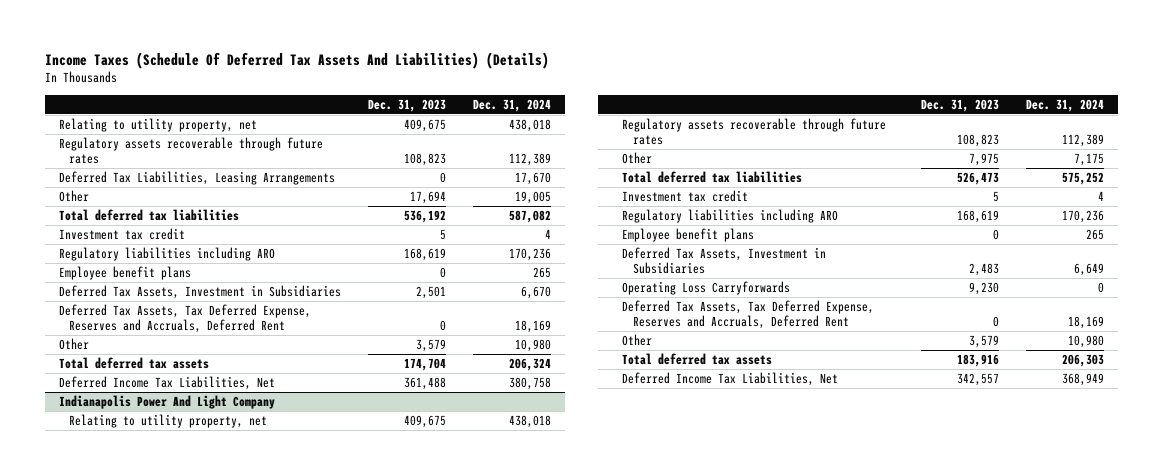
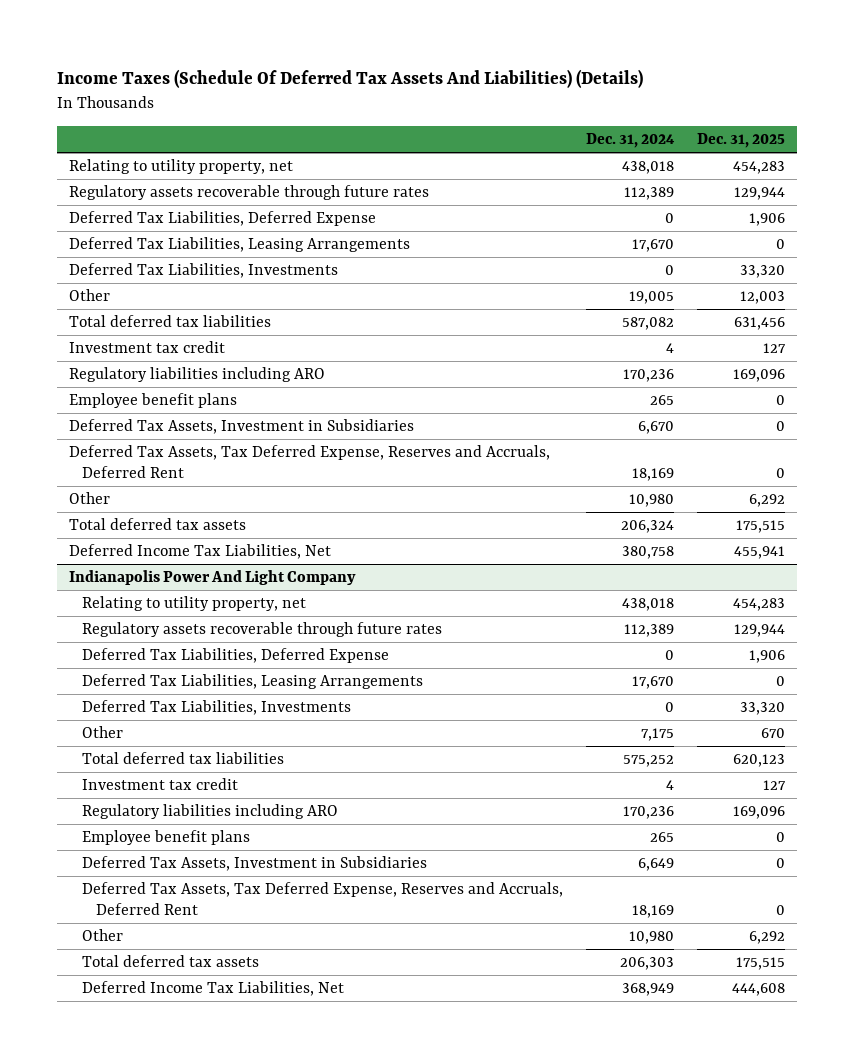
[368,99,447,113] Dec. 31, 2023 -> none
none -> [697,132,786,148] Dec. 31, 2025
none -> [68,211,376,227] Deferred Tax Liabilities, Deferred Expense
none -> [68,263,338,279] Deferred Tax Liabilities, Investments
none -> [82,648,390,664] Deferred Tax Liabilities, Deferred Expense
none -> [82,674,424,690] Deferred Tax Liabilities, Leasing Arrangements
none -> [82,700,352,716] Deferred Tax Liabilities, Investments
[621,280,790,295] Operating Loss Carryforwards -> none

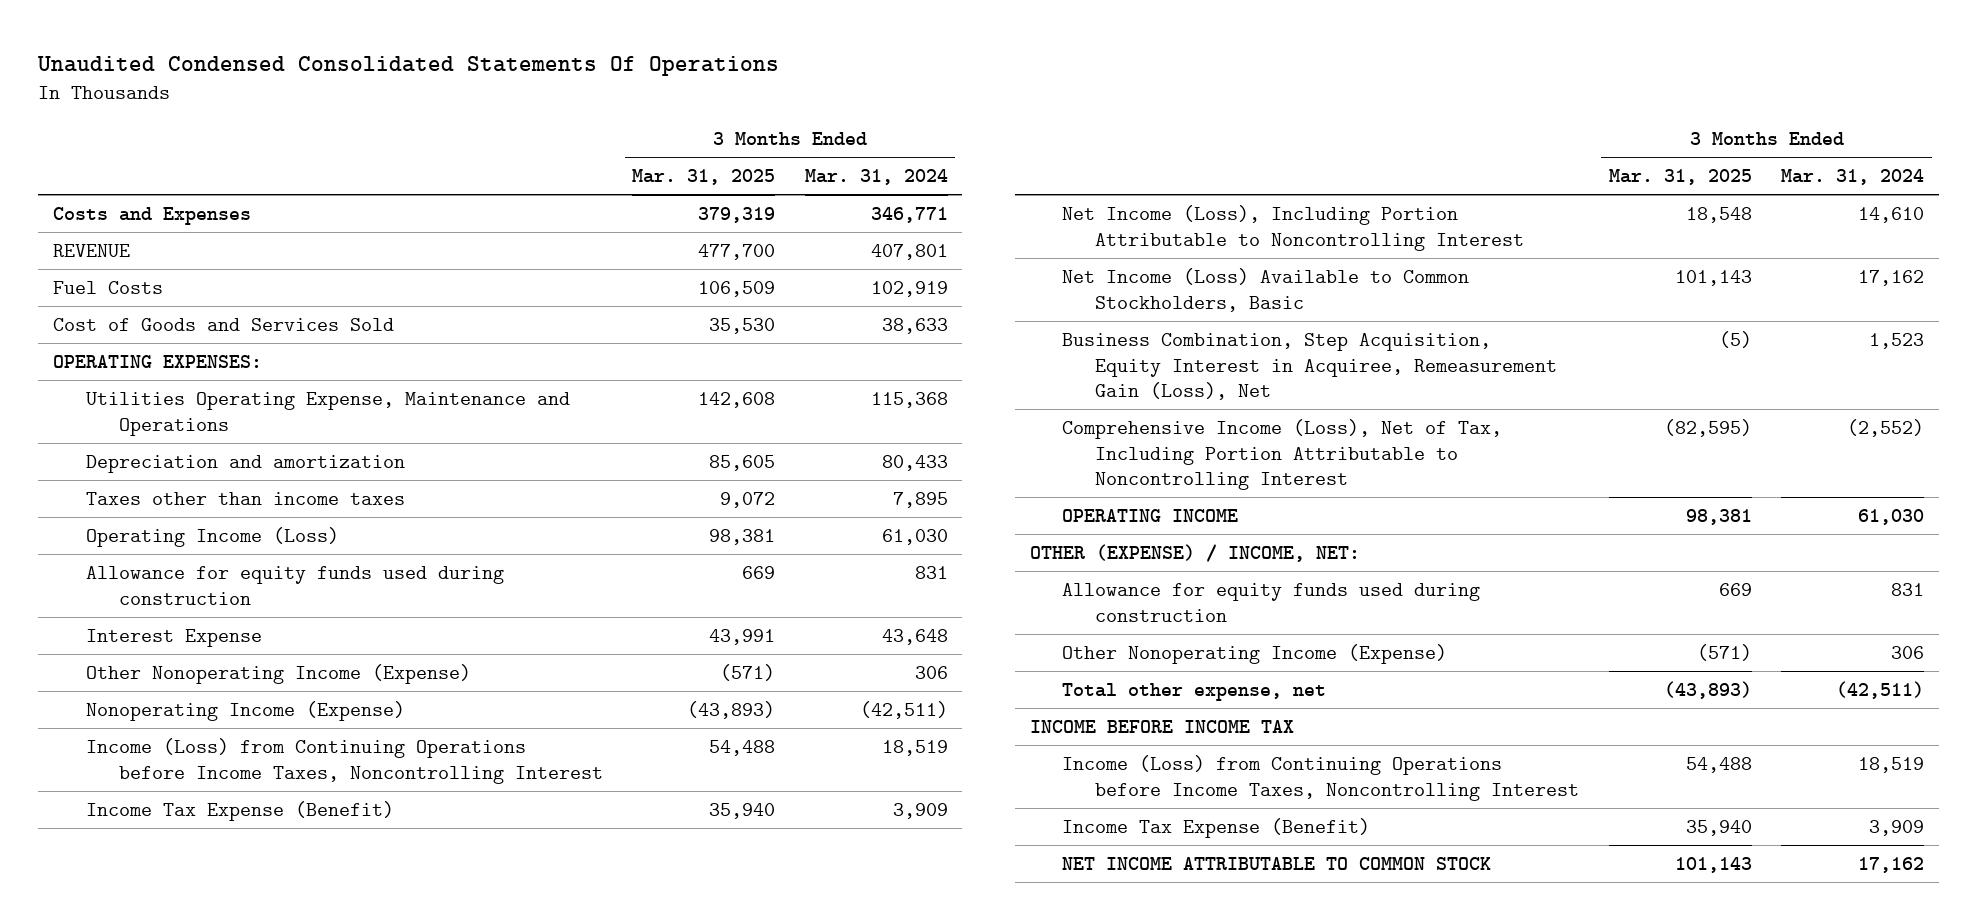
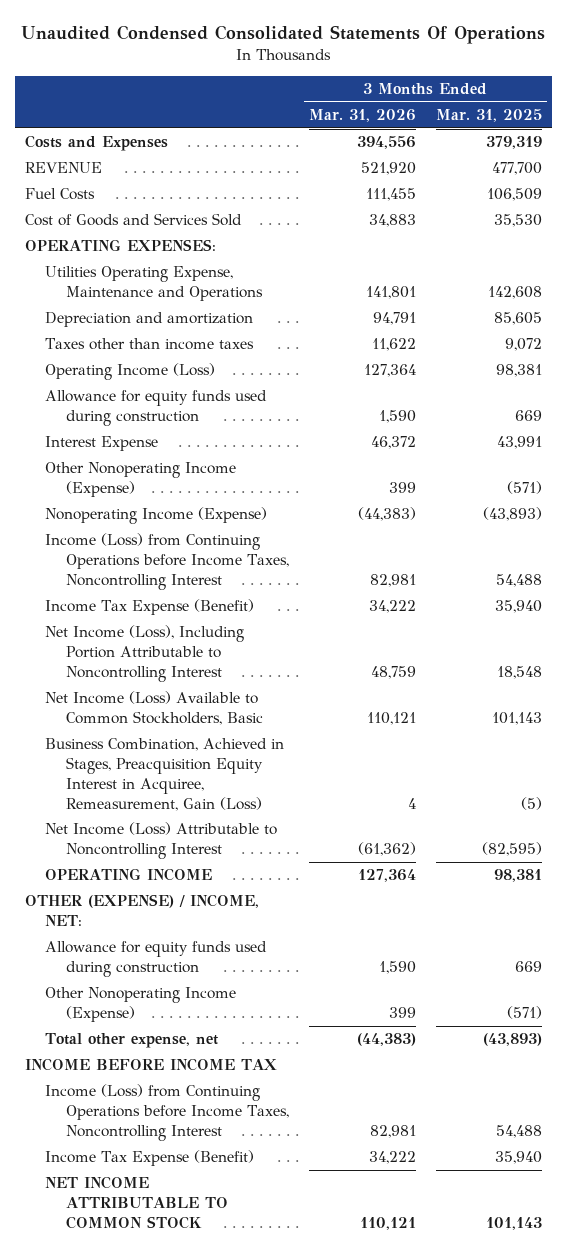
[804,169,948,186] Mar. 31, 2024 -> none
none -> [308,108,416,122] Mar. 31, 2026
[1062,333,1558,401] Business Combination, Step Acquisition, Equity Interest in Acquiree, Remeasurement Gain (Loss), Net -> [45,738,285,811] Business Combination, Achieved in Stages, Preacquisition Equity Interest in Acquiree, Remeasurement, Gain (Loss)
[1062,419,1503,491] Comprehensive Income (Loss), Net of Tax, Including Portion Attributable to Noncontrolling Interest -> [45,822,278,860] Net Income (Loss) Attributable to Noncontrolling Interest

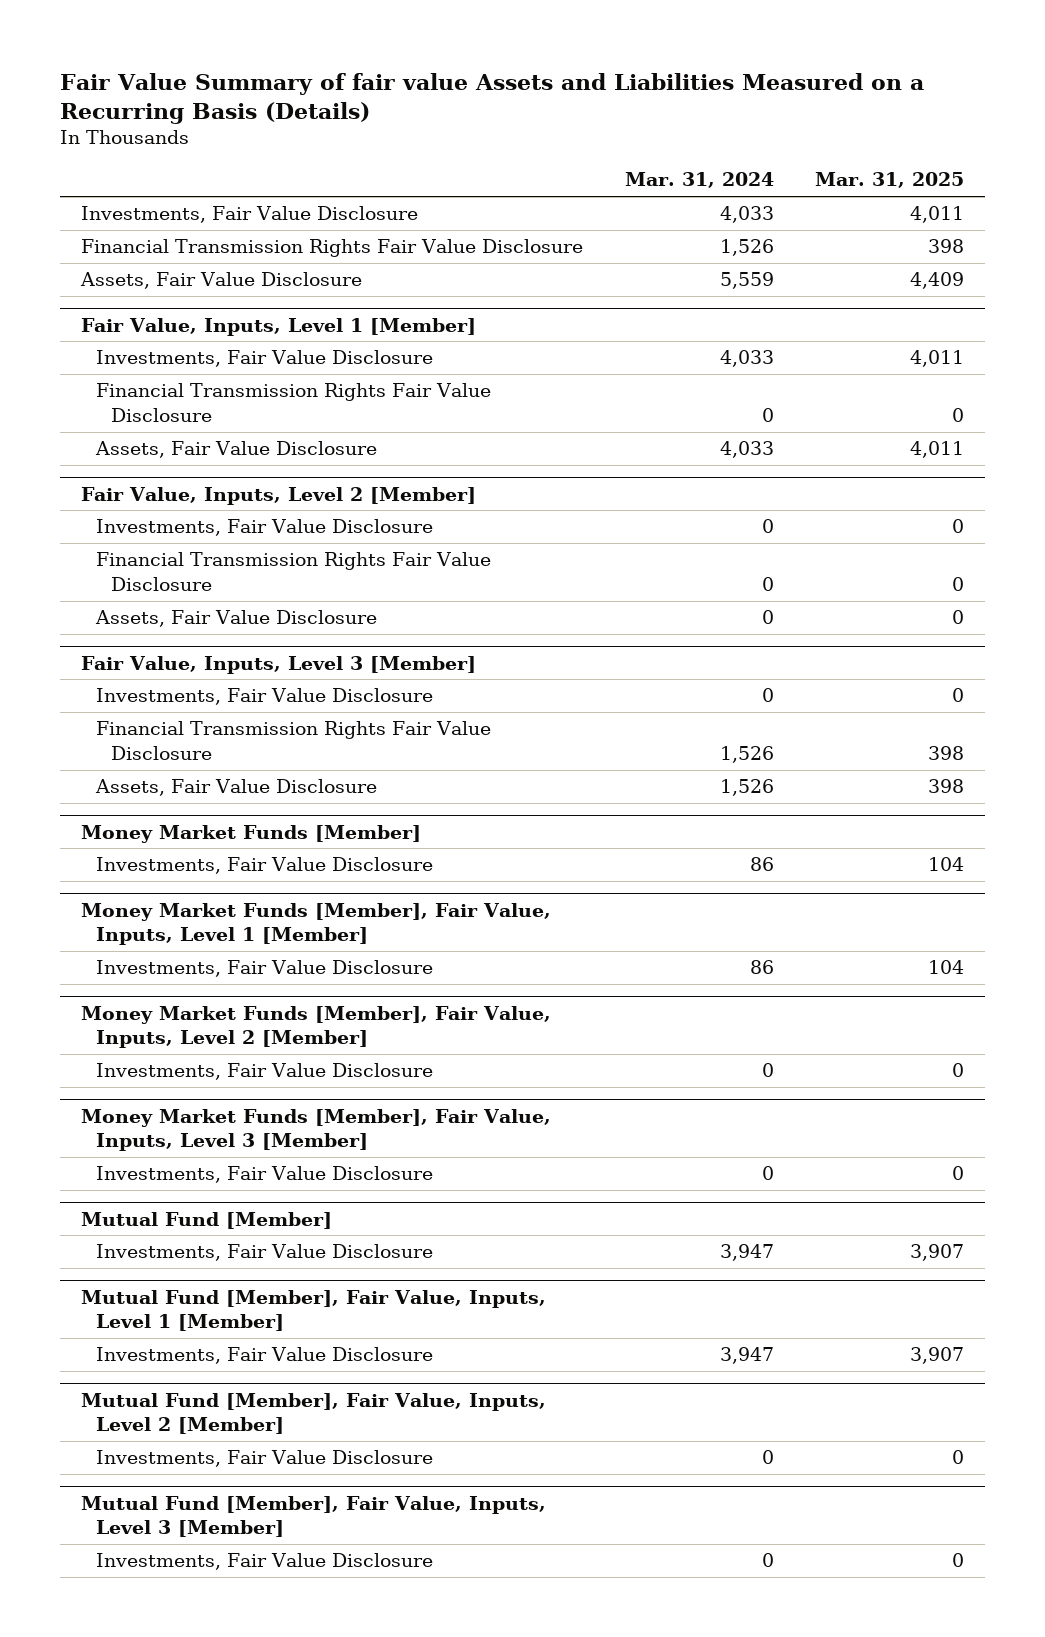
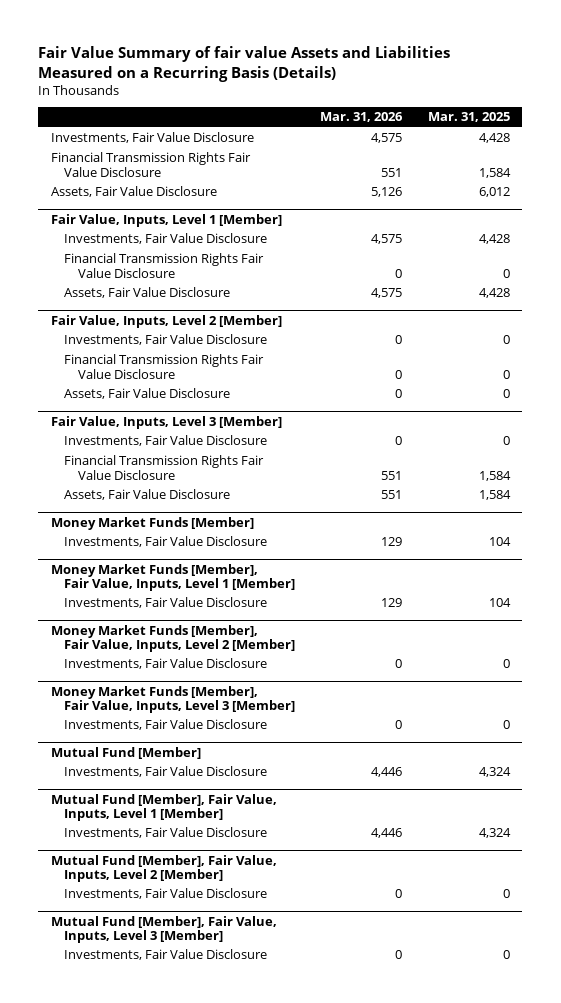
[624,172,774,189] Mar. 31, 2024 -> none
none -> [320,112,404,123] Mar. 31, 2026
[910,206,965,224] 4,011 -> [478,133,510,144] 4,428
[928,239,965,254] 398 -> [478,167,511,178] 1,584
[910,272,965,290] 4,409 -> [478,187,510,198] 6,012
[910,350,965,368] 4,011 -> [478,234,510,245] 4,428
[910,441,965,459] 4,011 -> [478,288,510,299] 4,428
[928,745,965,760] 398 -> [478,470,511,481] 1,584
[928,779,965,794] 398 -> [478,490,511,501] 1,584
[910,1244,965,1262] 3,907 -> [478,767,511,778] 4,324
[910,1347,965,1365] 3,907 -> [478,828,511,839] 4,324

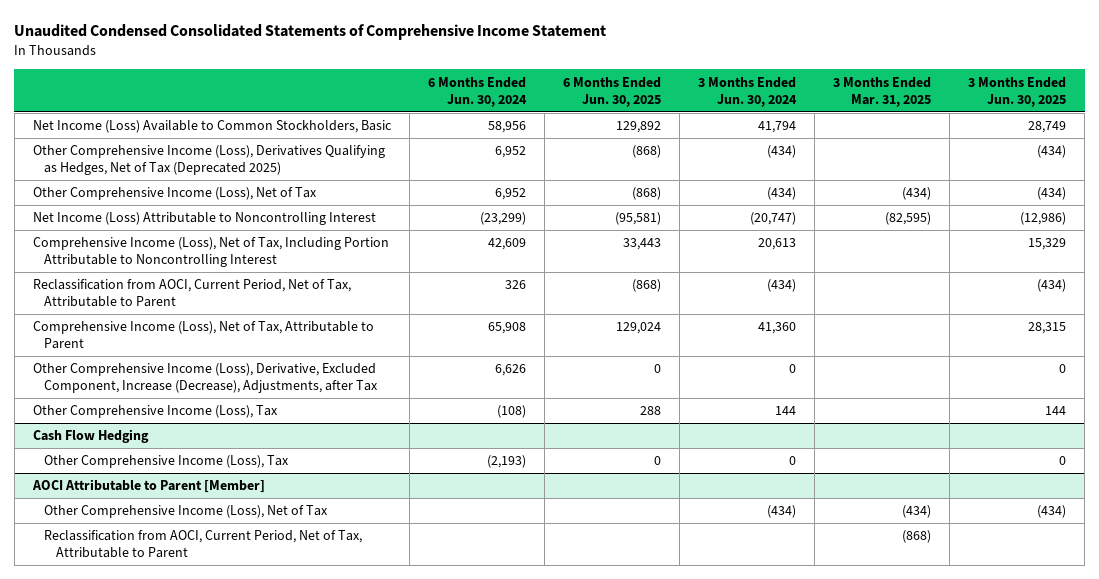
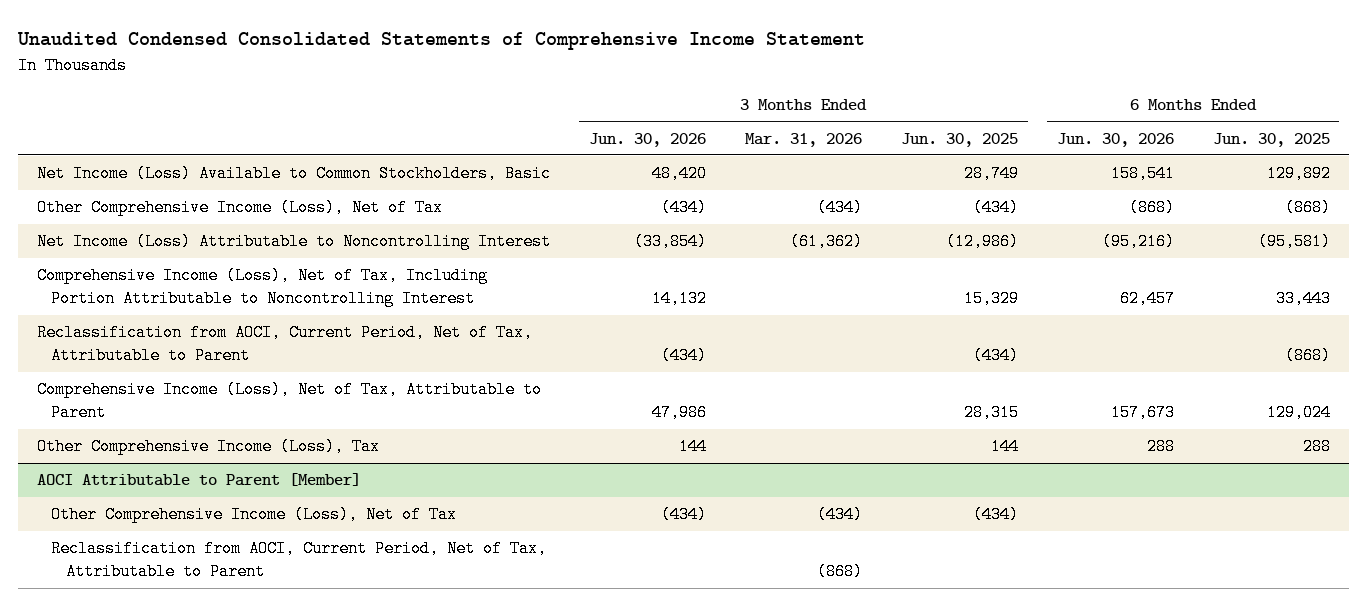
[428,76,528,107] 6 Months Ended Jun. 30, 2024 -> none
[698,76,798,107] 3 Months Ended Jun. 30, 2024 -> none
[833,76,932,107] 3 Months Ended Mar. 31, 2025 -> none
none -> [588,132,706,147] Jun. 30, 2026
none -> [744,132,862,147] Mar. 31, 2026
none -> [1056,132,1174,147] Jun. 30, 2026
[32,145,385,176] Other Comprehensive Income (Loss), Derivatives Qualifying as Hedges, Net of Tax (Deprecated 2025) -> none
[32,363,379,394] Other Comprehensive Income (Loss), Derivative, Excluded Component, Increase (Decrease), Adjustments, after Tax -> none
[32,429,149,444] Cash Flow Hedging -> none
[44,455,290,469] Other Comprehensive Income (Loss), Tax -> none

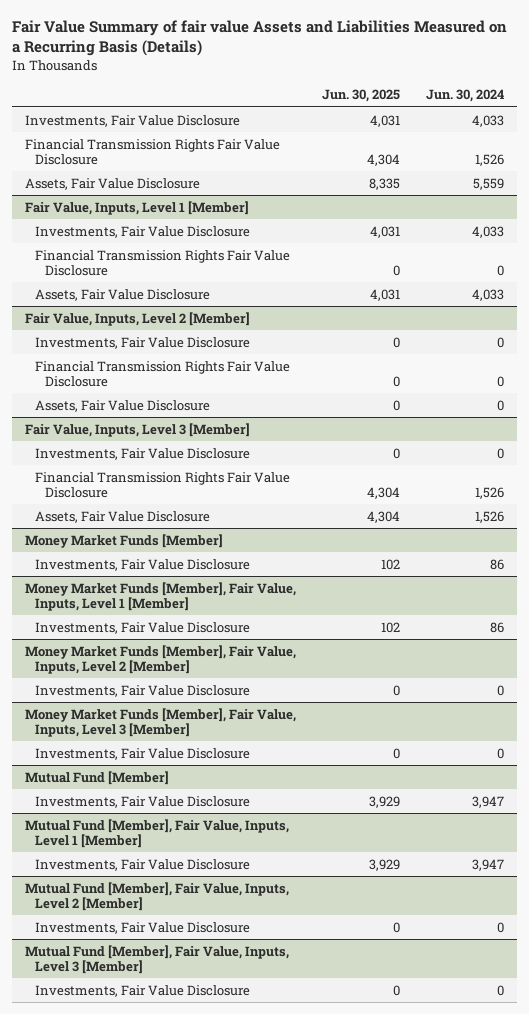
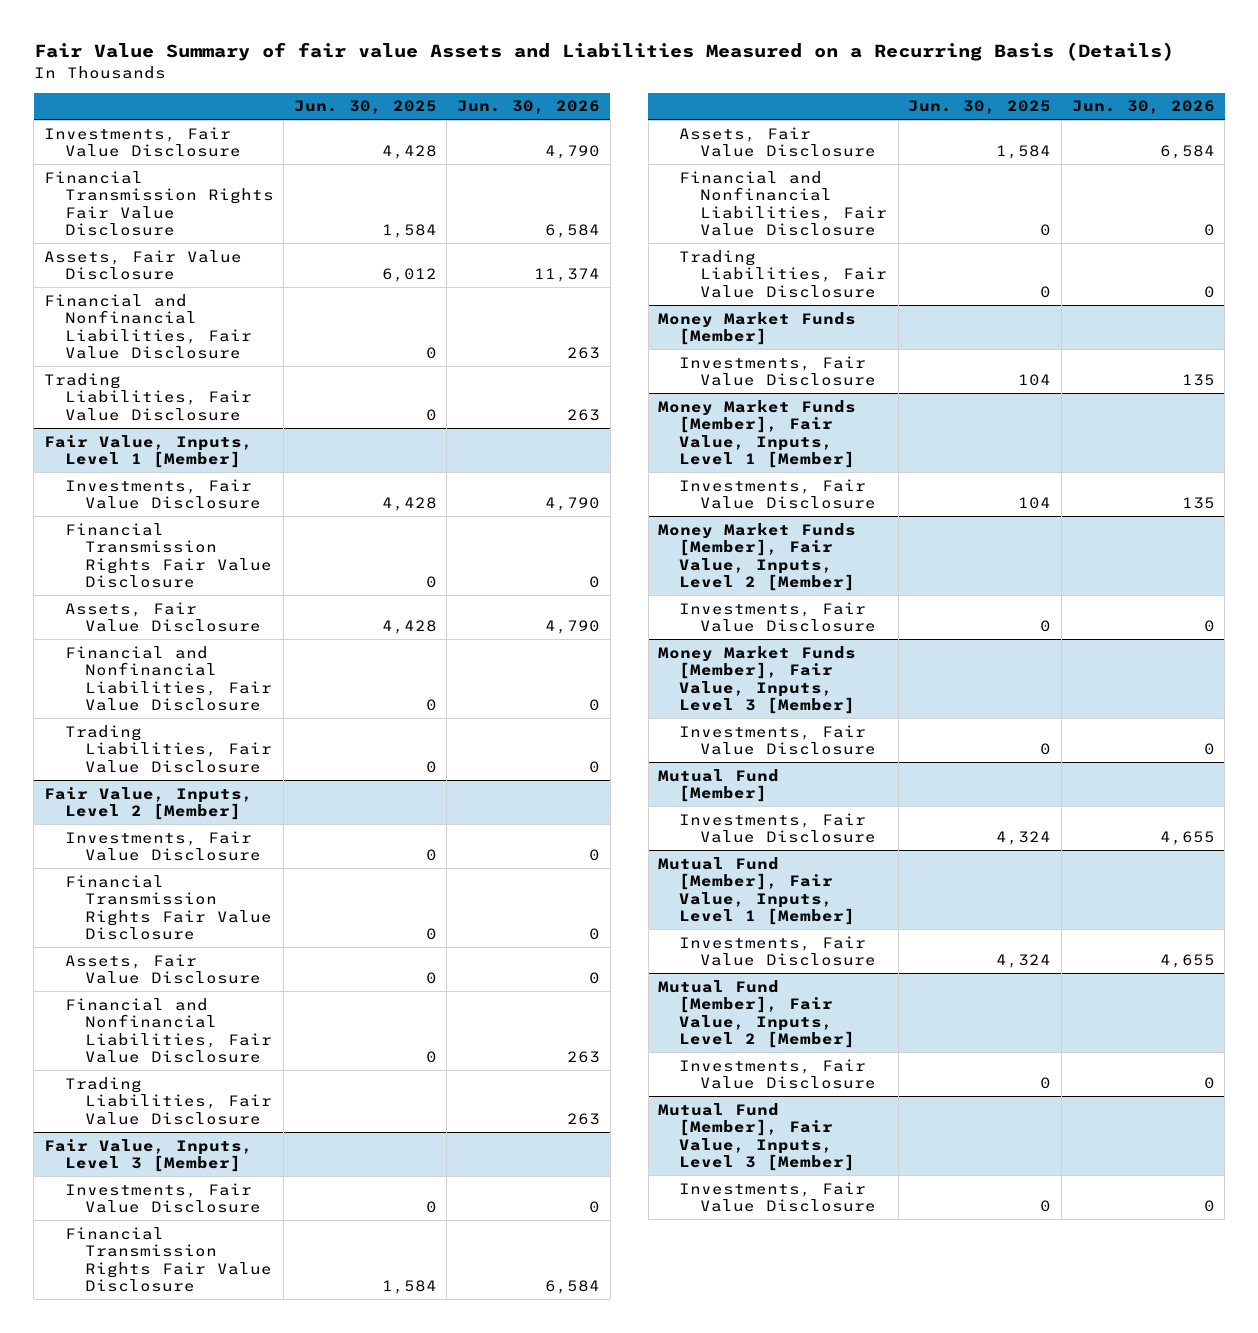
[425,89,504,103] Jun. 30, 2024 -> none
none -> [457,100,601,115] Jun. 30, 2026
[370,114,401,127] 4,031 -> [381,145,437,160] 4,428
[367,153,401,166] 4,304 -> [381,224,437,239] 1,584
[369,177,401,190] 8,335 -> [381,268,437,283] 6,012
none -> [43,293,252,360] Financial and Nonfinancial Liabilities, Fair Value Disclosure
none -> [43,372,252,421] Trading Liabilities, Fair Value Disclosure
[370,225,401,238] 4,031 -> [381,497,437,512] 4,428
[370,288,401,301] 4,031 -> [381,620,437,635] 4,428
none -> [64,645,273,712] Financial and Nonfinancial Liabilities, Fair Value Disclosure
none -> [64,724,273,773] Trading Liabilities, Fair Value Disclosure
none -> [64,997,273,1064] Financial and Nonfinancial Liabilities, Fair Value Disclosure
none -> [64,1076,273,1125] Trading Liabilities, Fair Value Disclosure
[367,486,401,499] 4,304 -> [381,1280,437,1295] 1,584
[367,510,401,523] 4,304 -> [996,145,1052,160] 1,584
none -> [679,170,887,237] Financial and Nonfinancial Liabilities, Fair Value Disclosure
none -> [679,249,887,298] Trading Liabilities, Fair Value Disclosure
[381,558,401,570] 102 -> [1018,374,1052,387] 104
[381,621,401,633] 102 -> [1018,497,1052,510] 104
[369,795,401,808] 3,929 -> [996,831,1052,846] 4,324
[369,858,401,871] 3,929 -> [996,954,1052,969] 4,324

